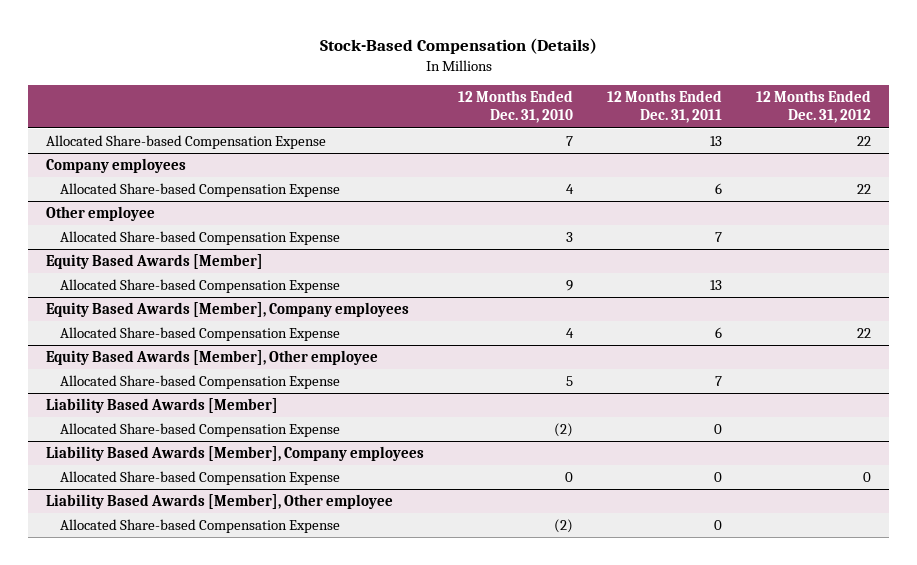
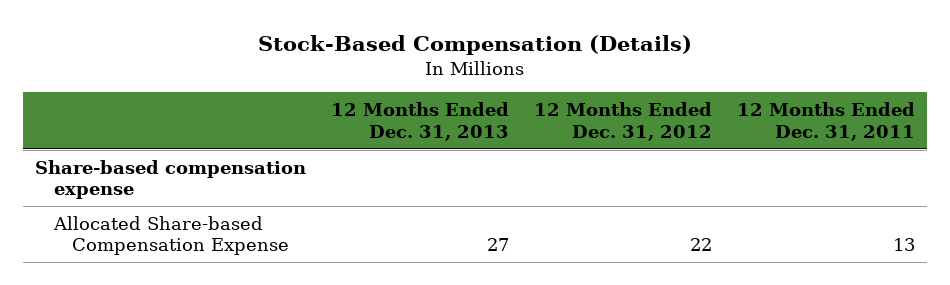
[457,90,573,124] 12 Months Ended Dec. 31, 2010 -> none
none -> [331,102,510,141] 12 Months Ended Dec. 31, 2013
none -> [35,159,307,200] Share-based compensation expense
[45,158,186,174] Company employees -> none
[60,183,341,198] Allocated Share-based Compensation Expense -> none
[45,206,155,222] Other employee -> none
[60,231,341,246] Allocated Share-based Compensation Expense -> none
[45,254,263,270] Equity Based Awards [Member] -> none
[60,279,341,294] Allocated Share-based Compensation Expense -> none
[45,302,409,318] Equity Based Awards [Member], Company employees -> none
[60,327,341,342] Allocated Share-based Compensation Expense -> none
[45,350,378,366] Equity Based Awards [Member], Other employee -> none
[60,375,341,390] Allocated Share-based Compensation Expense -> none
[45,398,278,414] Liability Based Awards [Member] -> none
[60,423,341,438] Allocated Share-based Compensation Expense -> none
[45,446,424,462] Liability Based Awards [Member], Company employees -> none
[60,471,341,486] Allocated Share-based Compensation Expense -> none
[45,494,393,510] Liability Based Awards [Member], Other employee -> none
[60,519,341,534] Allocated Share-based Compensation Expense -> none

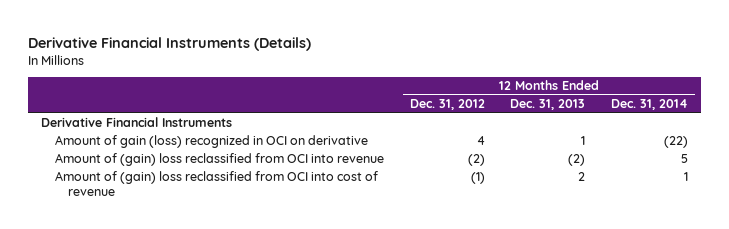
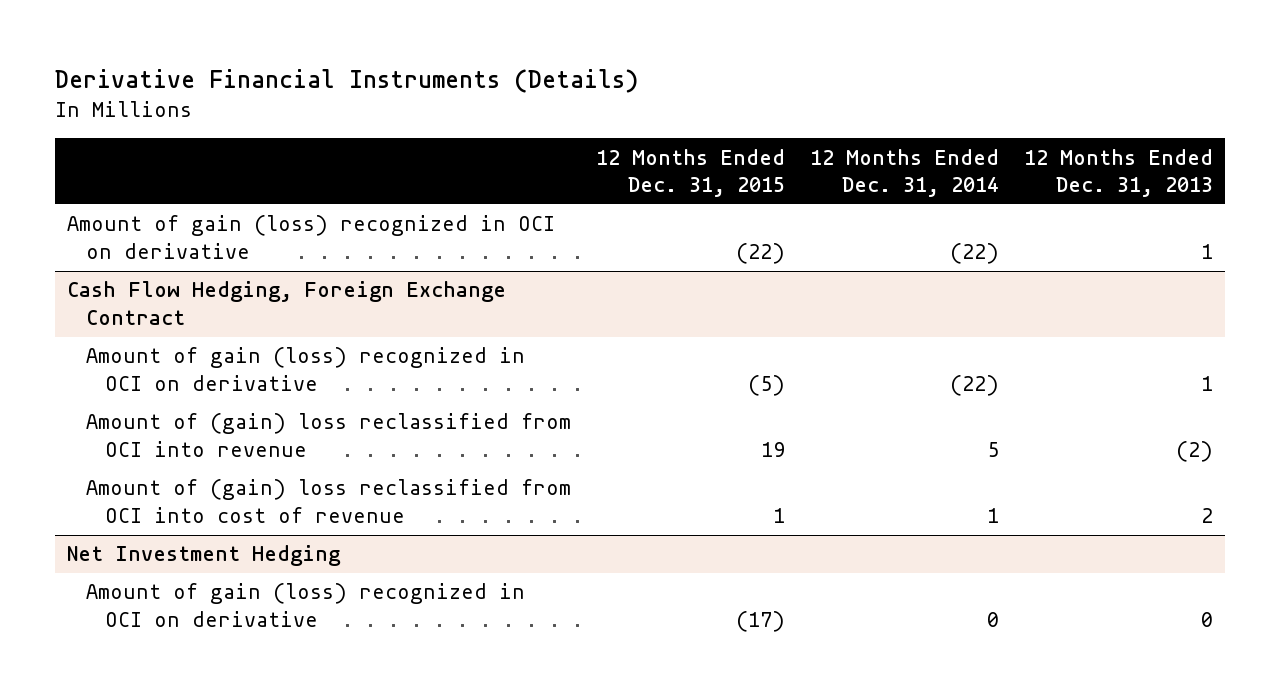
[409,99,485,111] Dec. 31, 2012 -> none
none -> [595,148,785,198] 12 Months Ended Dec. 31, 2015
[41,117,233,128] Derivative Financial Instruments -> none
none -> [66,281,506,326] Cash Flow Hedging, Foreign Exchange Contract
none -> [85,347,525,392] Amount of gain (loss) recognized in OCI on derivative
none -> [66,545,341,567] Net Investment Hedging
none -> [85,583,525,628] Amount of gain (loss) recognized in OCI on derivative

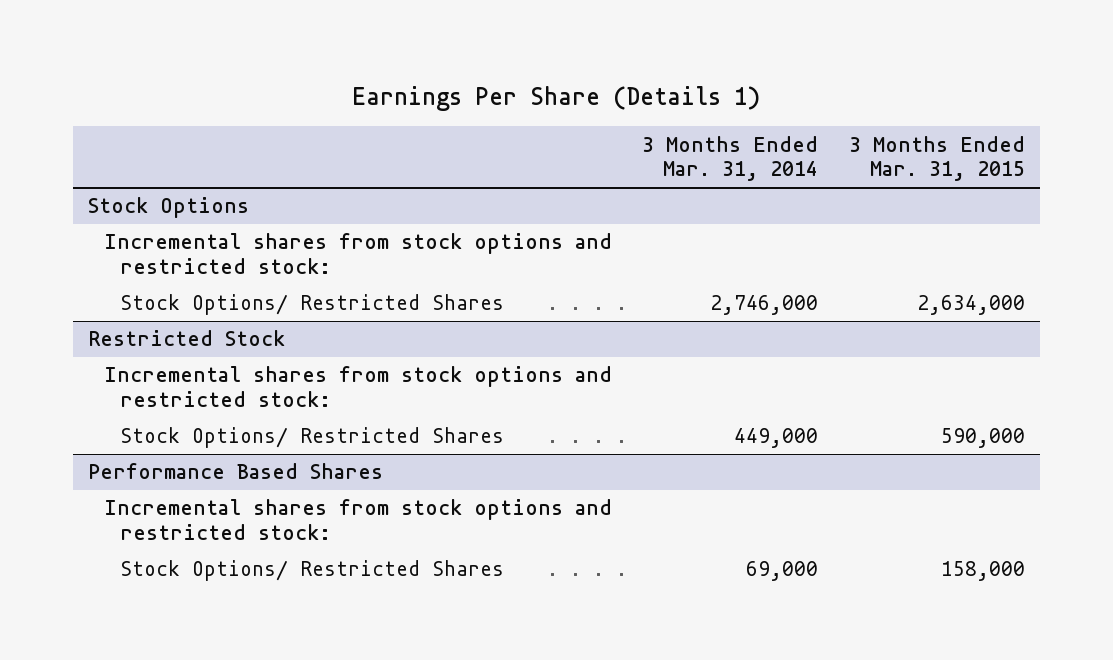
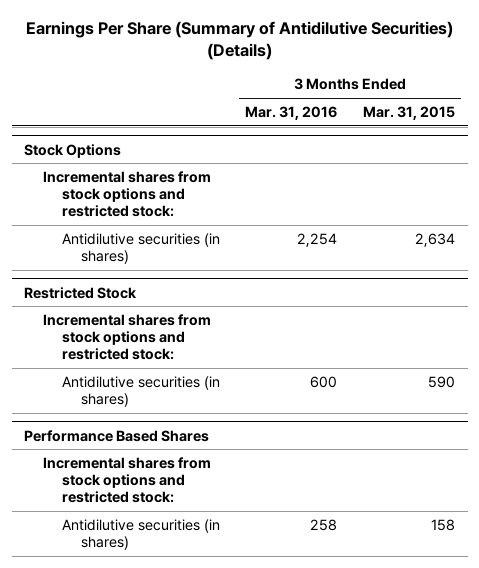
[352,86,761,112] Earnings Per Share (Details 1) -> [25,20,453,61] Earnings Per Share (Summary of Antidilutive Securities) (Details)
[642,135,819,182] 3 Months Ended Mar. 31, 2014 -> none
none -> [245,105,338,120] Mar. 31, 2016
[119,294,504,316] Stock Options/ Restricted Shares -> none
none -> [61,232,220,265] Antidilutive securities (in shares)
[119,427,504,449] Stock Options/ Restricted Shares -> none
none -> [61,375,220,408] Antidilutive securities (in shares)
[119,560,504,582] Stock Options/ Restricted Shares -> none
none -> [61,518,220,551] Antidilutive securities (in shares)

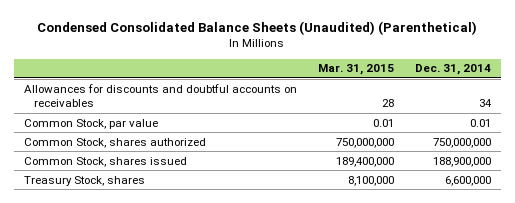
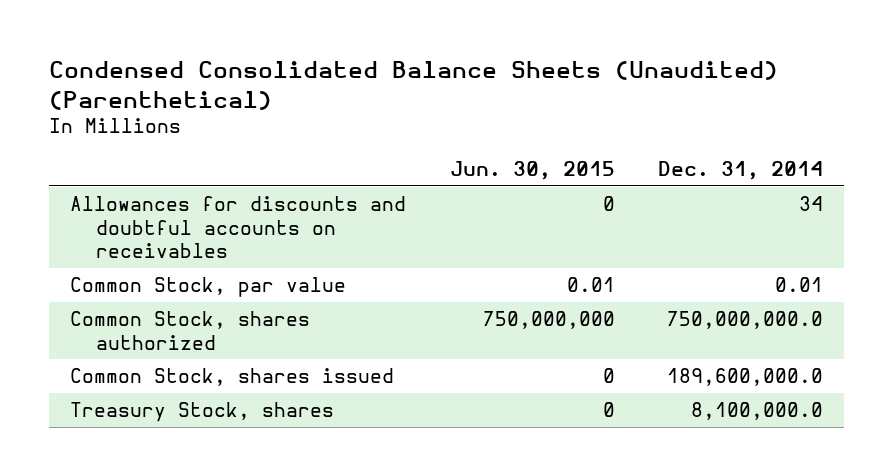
[317,64,394,76] Mar. 31, 2015 -> none
none -> [449,161,615,181] Jun. 30, 2015
[432,137,491,148] 750,000,000 -> [666,310,823,329] 750,000,000.0
[432,156,491,167] 188,900,000 -> [666,367,823,386] 189,600,000.0
[444,175,491,186] 6,600,000 -> [690,401,823,420] 8,100,000.0

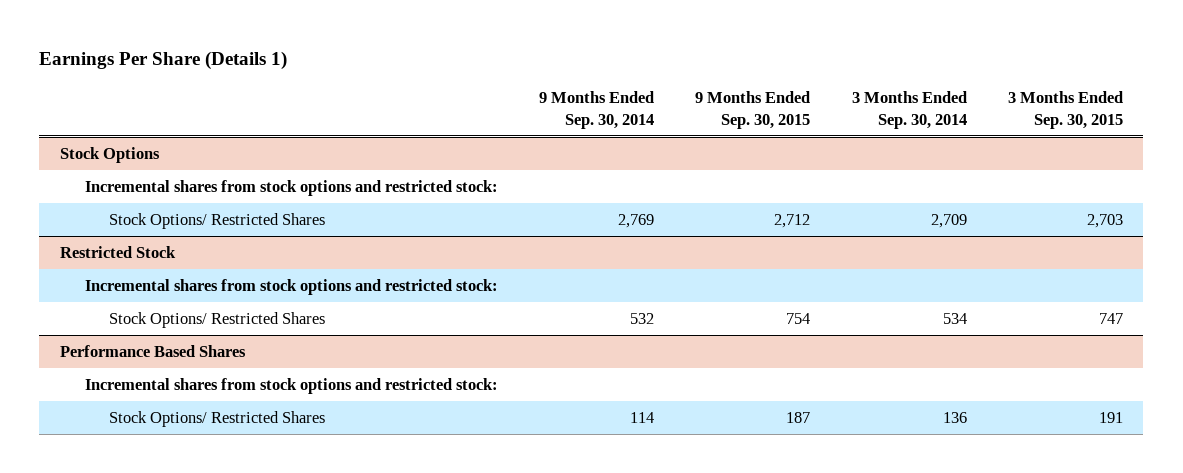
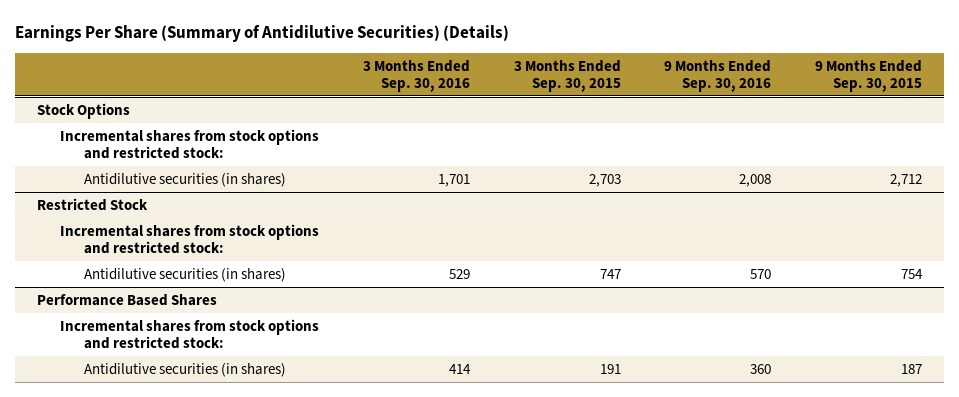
[39,51,288,71] Earnings Per Share (Details 1) -> [14,25,509,43] Earnings Per Share (Summary of Antidilutive Securities) (Details)
[538,91,654,129] 9 Months Ended Sep. 30, 2014 -> none
[851,91,967,129] 3 Months Ended Sep. 30, 2014 -> none
none -> [362,59,470,92] 3 Months Ended Sep. 30, 2016
none -> [664,59,772,92] 9 Months Ended Sep. 30, 2016
[109,212,326,229] Stock Options/ Restricted Shares -> [83,172,286,187] Antidilutive securities (in shares)
[109,311,326,328] Stock Options/ Restricted Shares -> [83,267,286,282] Antidilutive securities (in shares)
[109,410,326,427] Stock Options/ Restricted Shares -> [83,362,286,377] Antidilutive securities (in shares)

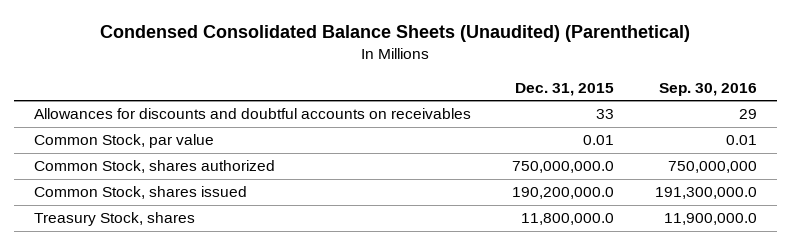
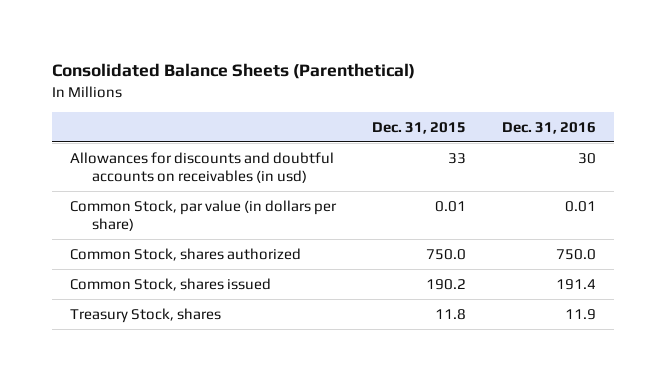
[100,24,691,42] Condensed Consolidated Balance Sheets (Unaudited) (Parenthetical) -> [52,63,416,80] Consolidated Balance Sheets (Parenthetical)
[658,82,757,96] Sep. 30, 2016 -> none
none -> [502,121,597,134] Dec. 31, 2016
[34,108,472,120] Allowances for discounts and doubtful accounts on receivables -> [70,151,335,184] Allowances for discounts and doubtful accounts on receivables (in usd)
[34,134,215,149] Common Stock, par value -> [70,199,338,232] Common Stock, par value (in dollars per share)
[511,161,614,174] 750,000,000.0 -> [426,248,467,260] 750.0
[511,187,614,200] 190,200,000.0 -> [426,278,467,290] 190.2
[520,213,614,226] 11,800,000.0 -> [435,308,467,320] 11.8

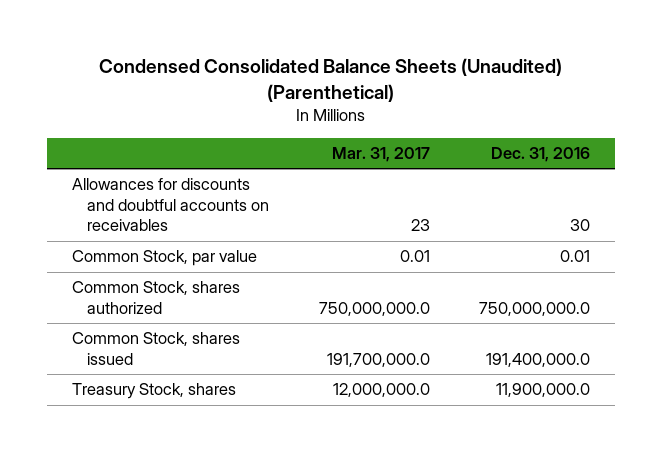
[52,63,416,80] Consolidated Balance Sheets (Parenthetical) -> [99,57,563,102] Condensed Consolidated Balance Sheets (Unaudited) (Parenthetical)
[372,121,467,134] Dec. 31, 2015 -> none
none -> [331,147,430,163] Mar. 31, 2017
[70,151,335,184] Allowances for discounts and doubtful accounts on receivables (in usd) -> [71,178,270,232] Allowances for discounts and doubtful accounts on receivables
[70,199,338,232] Common Stock, par value (in dollars per share) -> [71,250,257,267] Common Stock, par value
[556,248,597,260] 750.0 -> [479,301,591,316] 750,000,000.0
[556,278,597,290] 191.4 -> [486,352,591,367] 191,400,000.0
[565,308,597,320] 11.9 -> [496,383,591,398] 11,900,000.0

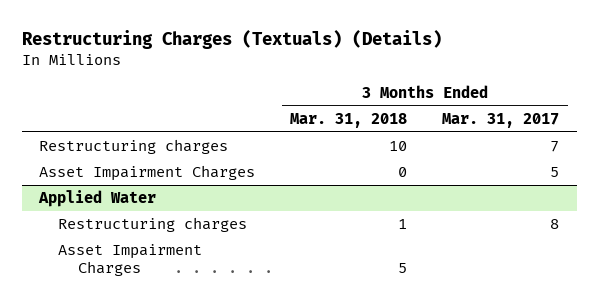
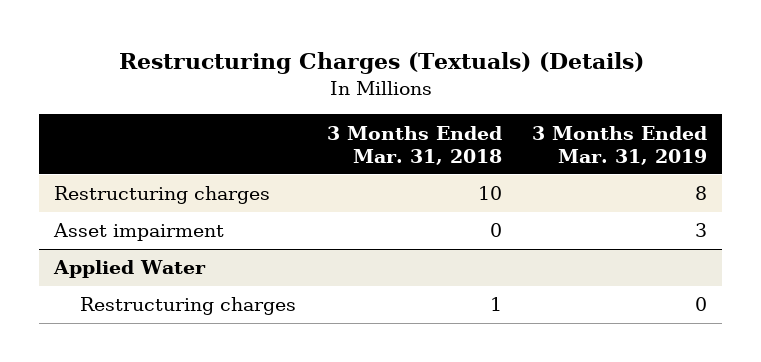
[442,113,560,129] Mar. 31, 2017 -> none
none -> [531,125,707,165] 3 Months Ended Mar. 31, 2019
[39,165,256,182] Asset Impairment Charges -> [53,223,225,242] Asset impairment
[58,244,203,276] Asset Impairment Charges -> none

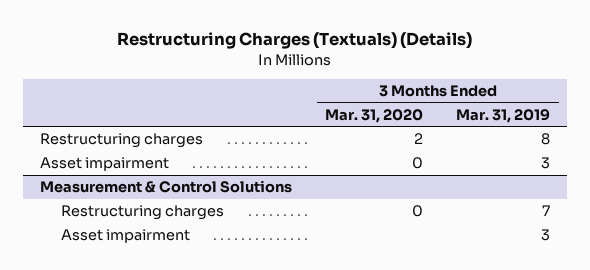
[326,125,502,165] 3 Months Ended Mar. 31, 2018 -> none
none -> [325,108,424,123] Mar. 31, 2020
[53,260,207,279] Applied Water -> none
none -> [39,180,292,194] Measurement & Control Solutions
[694,297,707,312] 0 -> [542,205,551,217] 7
none -> [61,229,191,244] Asset impairment

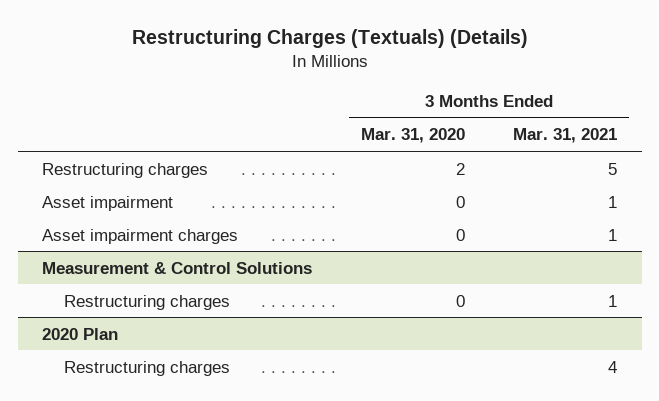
[456,108,551,123] Mar. 31, 2019 -> none
none -> [513,128,618,144] Mar. 31, 2021
none -> [42,228,239,244] Asset impairment charges
[61,229,191,244] Asset impairment -> none
none -> [42,327,119,340] 2020 Plan
none -> [64,360,231,376] Restructuring charges

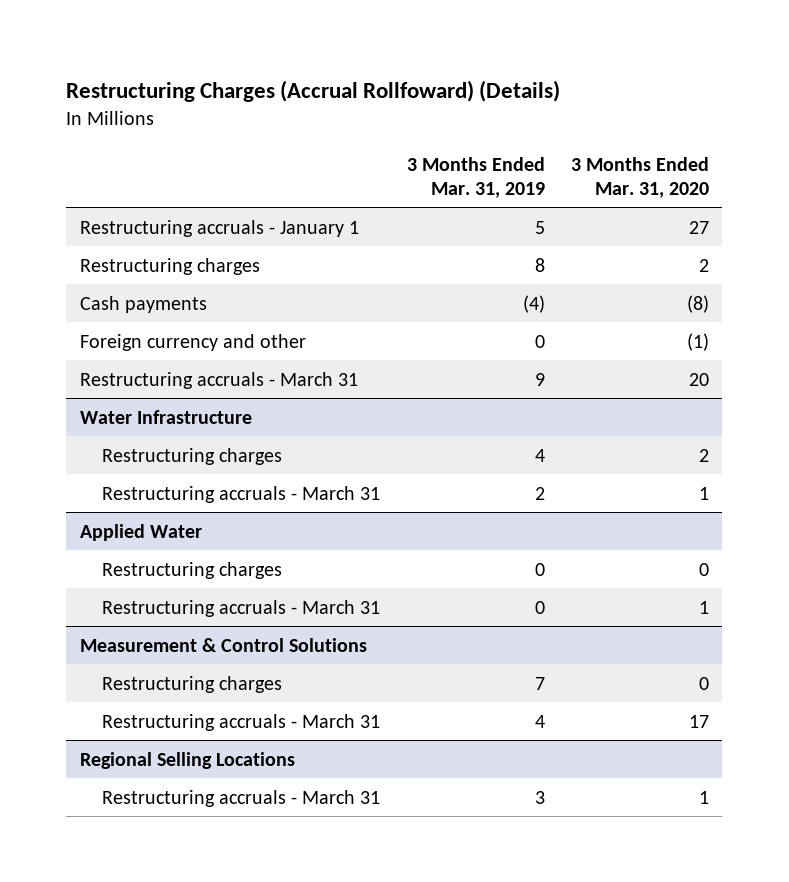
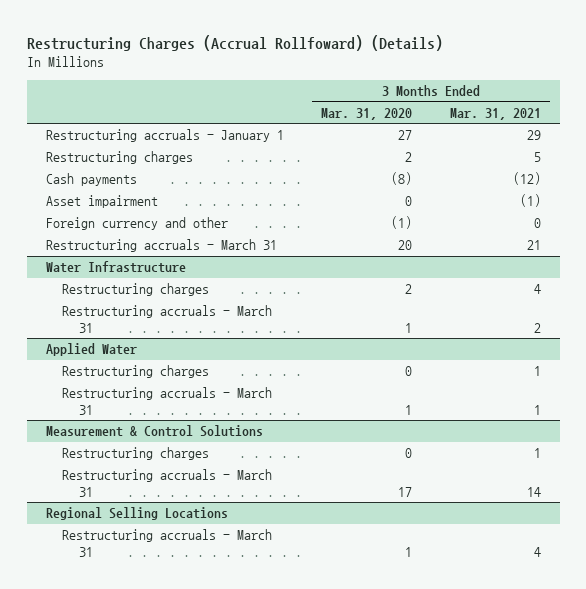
[406,156,545,198] 3 Months Ended Mar. 31, 2019 -> none
none -> [449,107,541,120] Mar. 31, 2021
none -> [45,195,158,209] Asset impairment

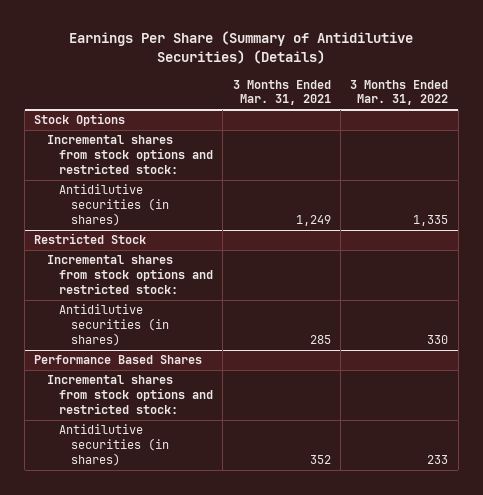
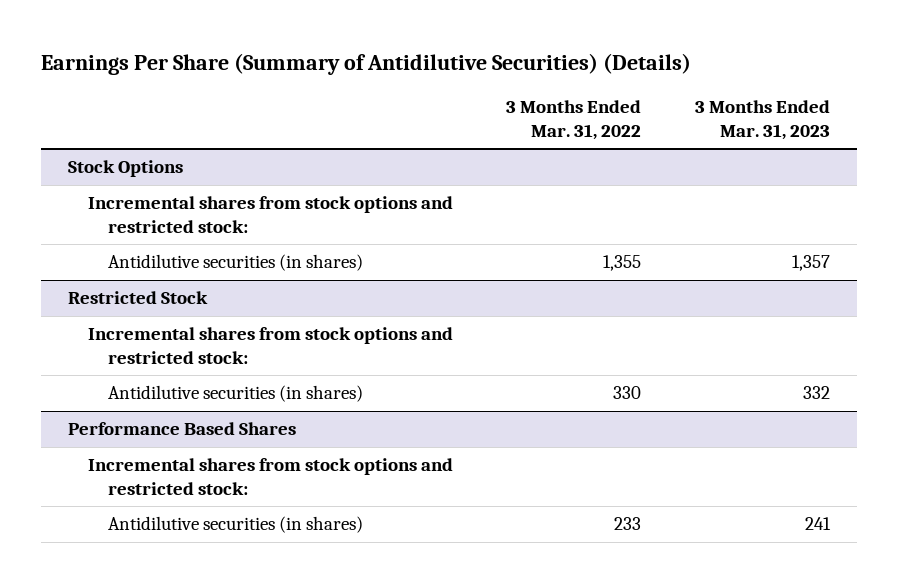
[232,79,331,106] 3 Months Ended Mar. 31, 2021 -> none
none -> [694,100,830,140] 3 Months Ended Mar. 31, 2023
[413,215,449,227] 1,335 -> [603,255,642,272] 1,355

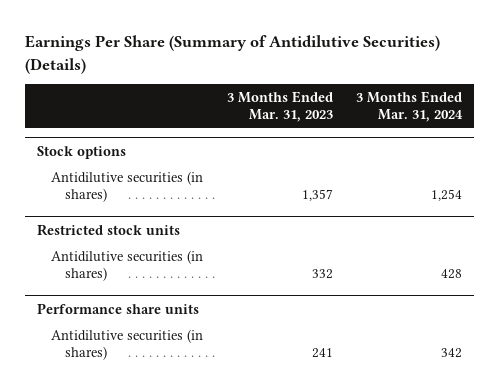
[506,100,642,140] 3 Months Ended Mar. 31, 2022 -> none
none -> [356,90,464,123] 3 Months Ended Mar. 31, 2024
[87,196,453,233] Incremental shares from stock options and restricted stock: -> none
[67,160,183,178] Stock Options -> [37,145,127,159] Stock options
[87,327,453,364] Incremental shares from stock options and restricted stock: -> none
[67,291,208,305] Restricted Stock -> [37,223,181,236] Restricted stock units
[87,458,453,495] Incremental shares from stock options and restricted stock: -> none
[67,422,296,436] Performance Based Shares -> [37,302,200,314] Performance share units

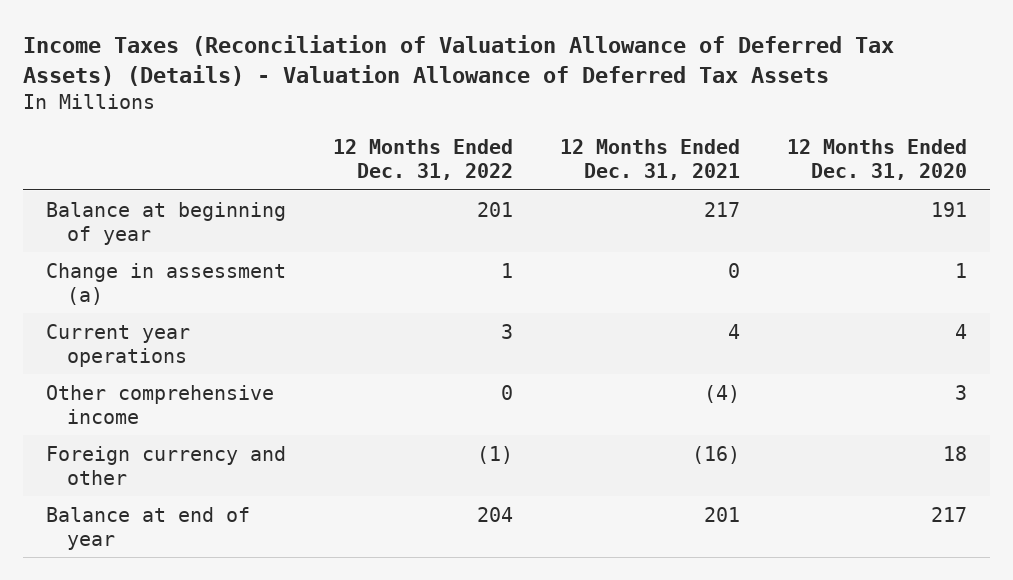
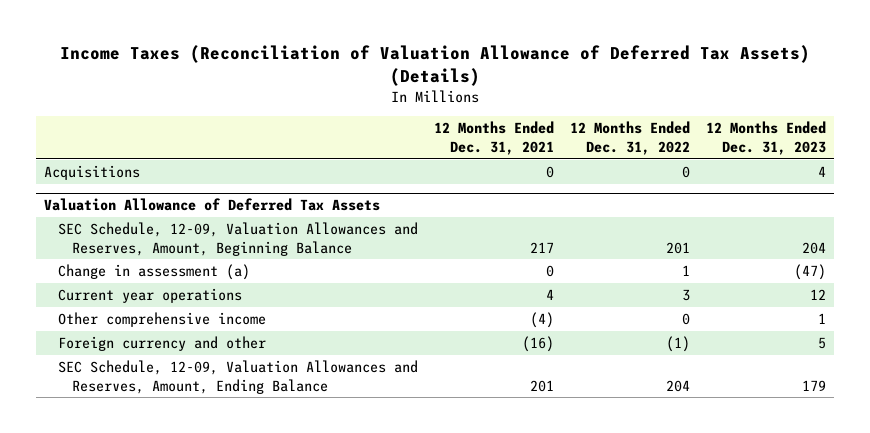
[22,34,894,86] Income Taxes (Reconciliation of Valuation Allowance of Deferred Tax Assets) (Details) - Valuation Allowance of Deferred Tax Assets -> [59,44,810,86] Income Taxes (Reconciliation of Valuation Allowance of Deferred Tax Assets) (Details)
[786,138,967,181] 12 Months Ended Dec. 31, 2020 -> none
none -> [705,121,826,156] 12 Months Ended Dec. 31, 2023
none -> [43,165,140,181] Acquisitions
none -> [43,198,380,212] Valuation Allowance of Deferred Tax Assets
[46,201,287,245] Balance at beginning of year -> [57,222,418,256] SEC Schedule, 12-09, Valuation Allowances and Reserves, Amount, Beginning Balance
[46,506,251,550] Balance at end of year -> [57,360,418,394] SEC Schedule, 12-09, Valuation Allowances and Reserves, Amount, Ending Balance

